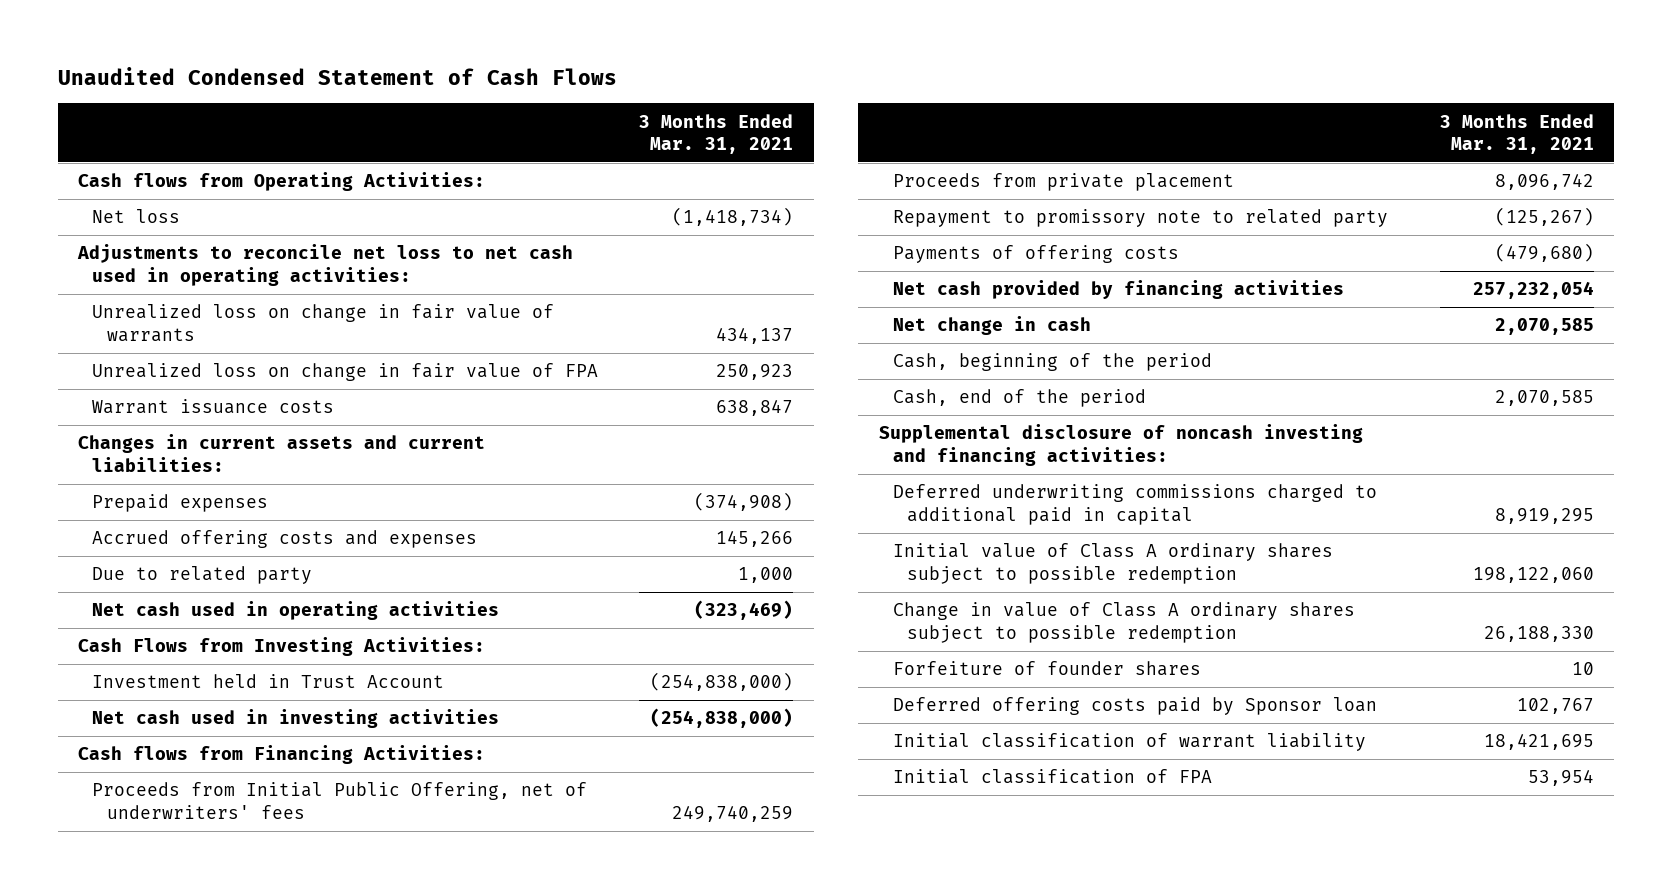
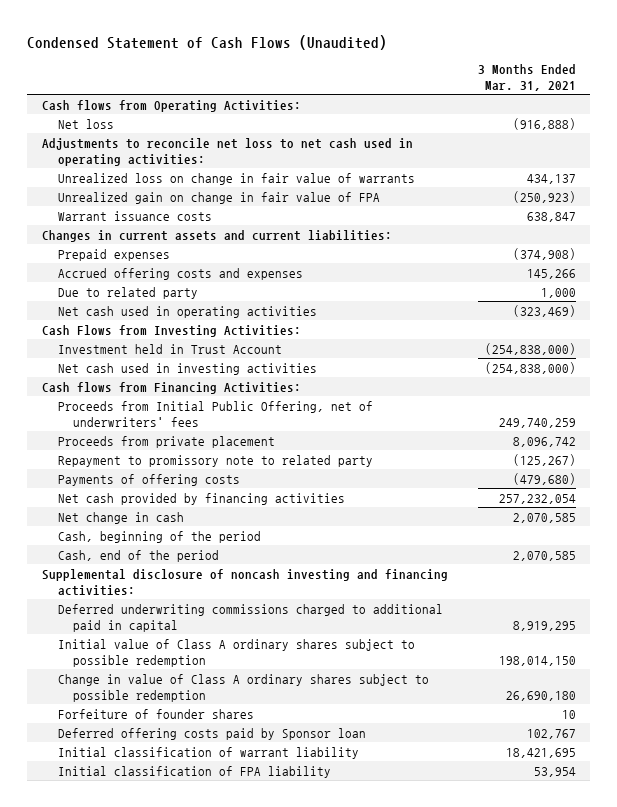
[57,67,617,86] Unaudited Condensed Statement of Cash Flows -> [26,34,387,50] Condensed Statement of Cash Flows (Unaudited)
[672,207,794,227] (1,418,734) -> [512,117,576,130] (916,888)
[92,363,599,382] Unrealized loss on change in fair value of FPA -> [57,191,380,204] Unrealized gain on change in fair value of FPA
[716,364,794,381] 250,923 -> [512,190,576,203] (250,923)
[1472,566,1594,583] 198,122,060 -> [498,655,576,666] 198,014,150
[1483,625,1594,642] 26,188,330 -> [505,690,576,701] 26,690,180
[892,769,1212,785] Initial classification of FPA -> [57,765,331,778] Initial classification of FPA liability

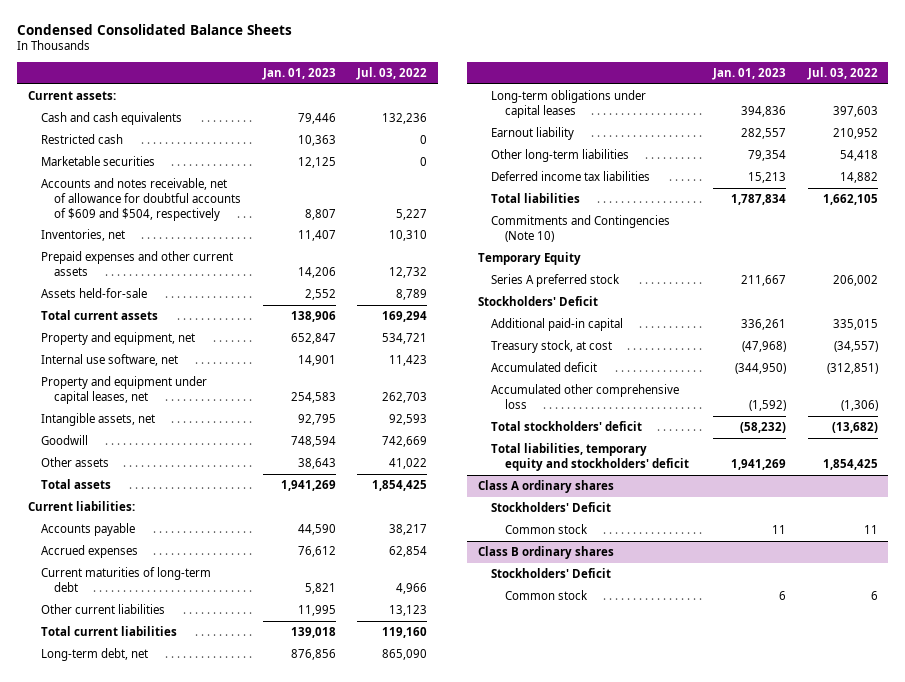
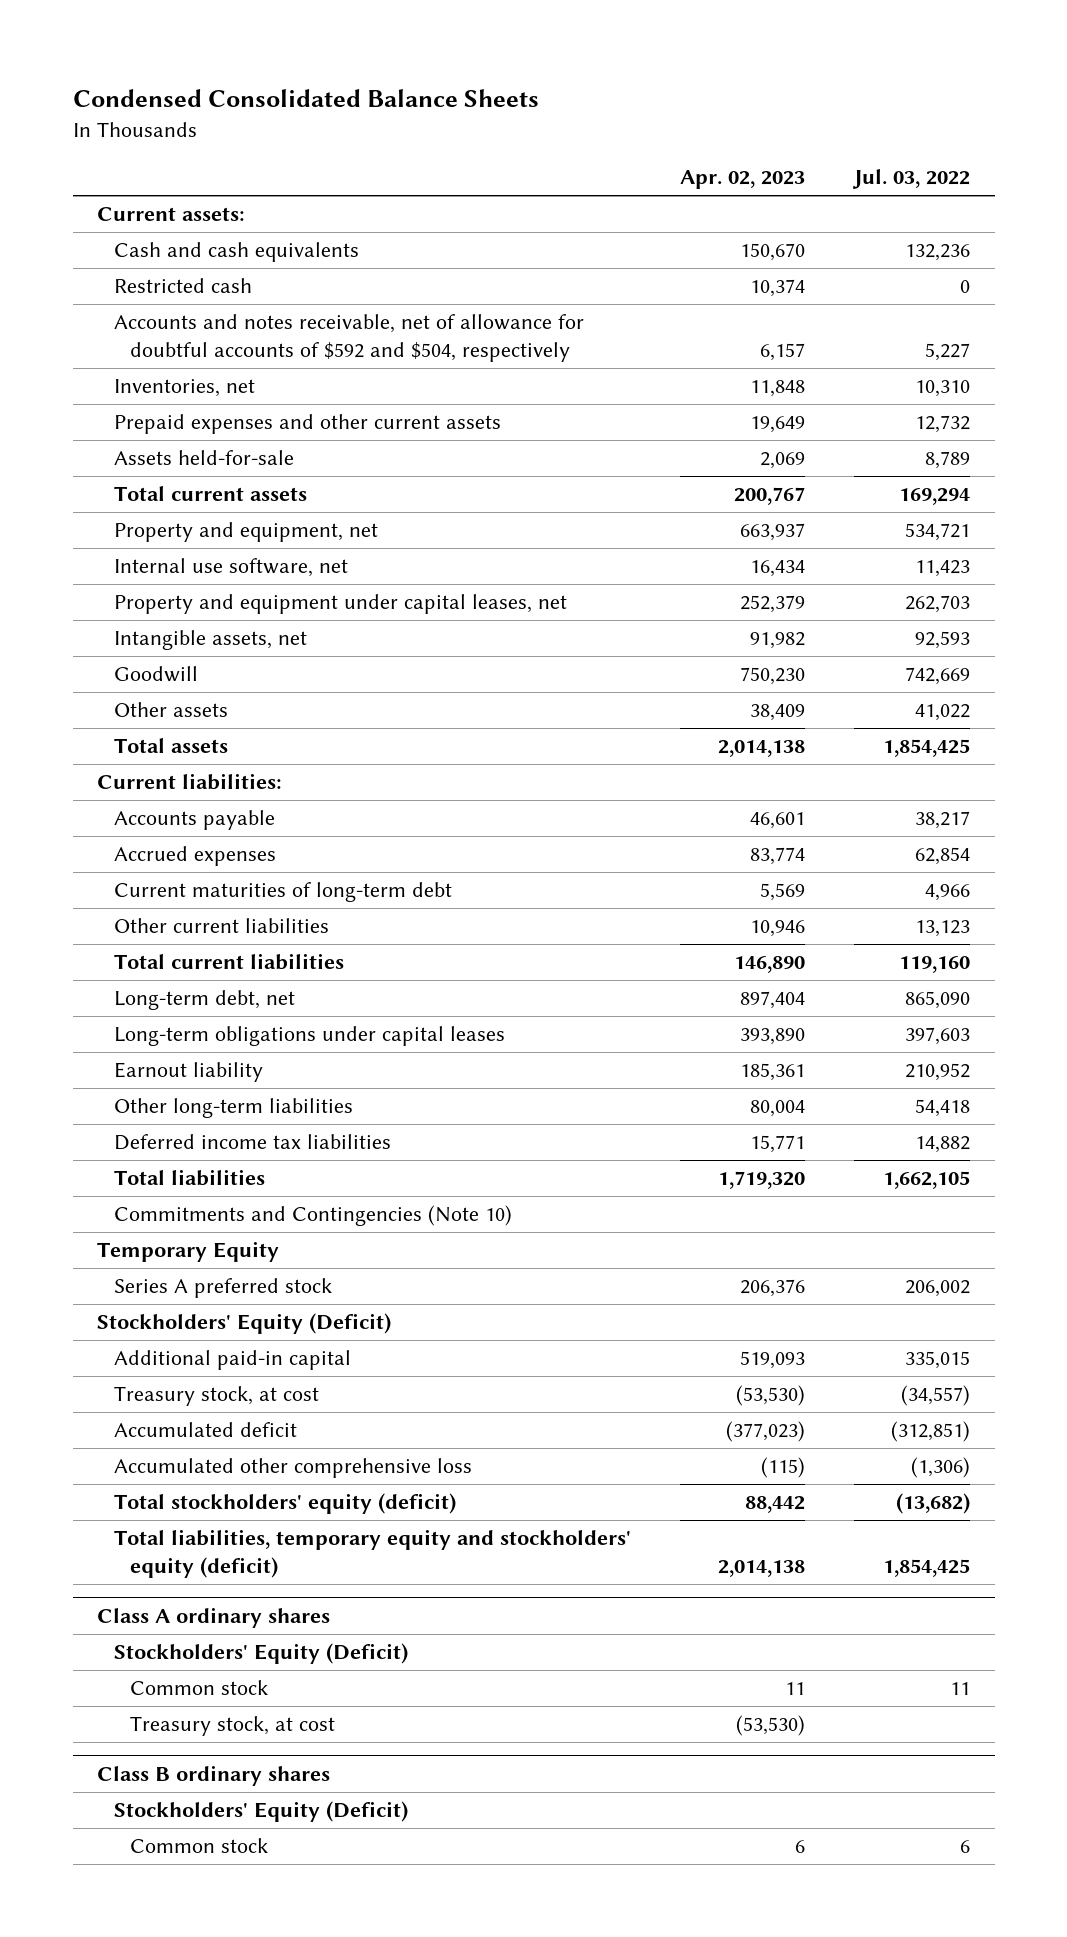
[261,67,336,80] Jan. 01, 2023 -> none
none -> [679,170,805,190] Apr. 02, 2023
[40,156,155,167] Marketable securities -> none
[40,178,242,221] Accounts and notes receivable, net of allowance for doubtful accounts of $609 and $504, respectively -> [113,314,584,363] Accounts and notes receivable, net of allowance for doubtful accounts of $592 and $504, respectively
[477,296,598,307] Stockholders' Deficit -> [97,1313,392,1335] Stockholders' Equity (Deficit)
[491,421,643,432] Total stockholders' deficit -> [113,1493,456,1515] Total stockholders' equity (deficit)
[491,443,689,471] Total liabilities, temporary equity and stockholders' deficit -> [113,1529,631,1579] Total liabilities, temporary equity and stockholders' equity (deficit)
[491,502,612,513] Stockholders' Deficit -> [113,1643,408,1665] Stockholders' Equity (Deficit)
none -> [130,1716,336,1737] Treasury stock, at cost
[491,568,612,579] Stockholders' Deficit -> [113,1801,408,1823] Stockholders' Equity (Deficit)

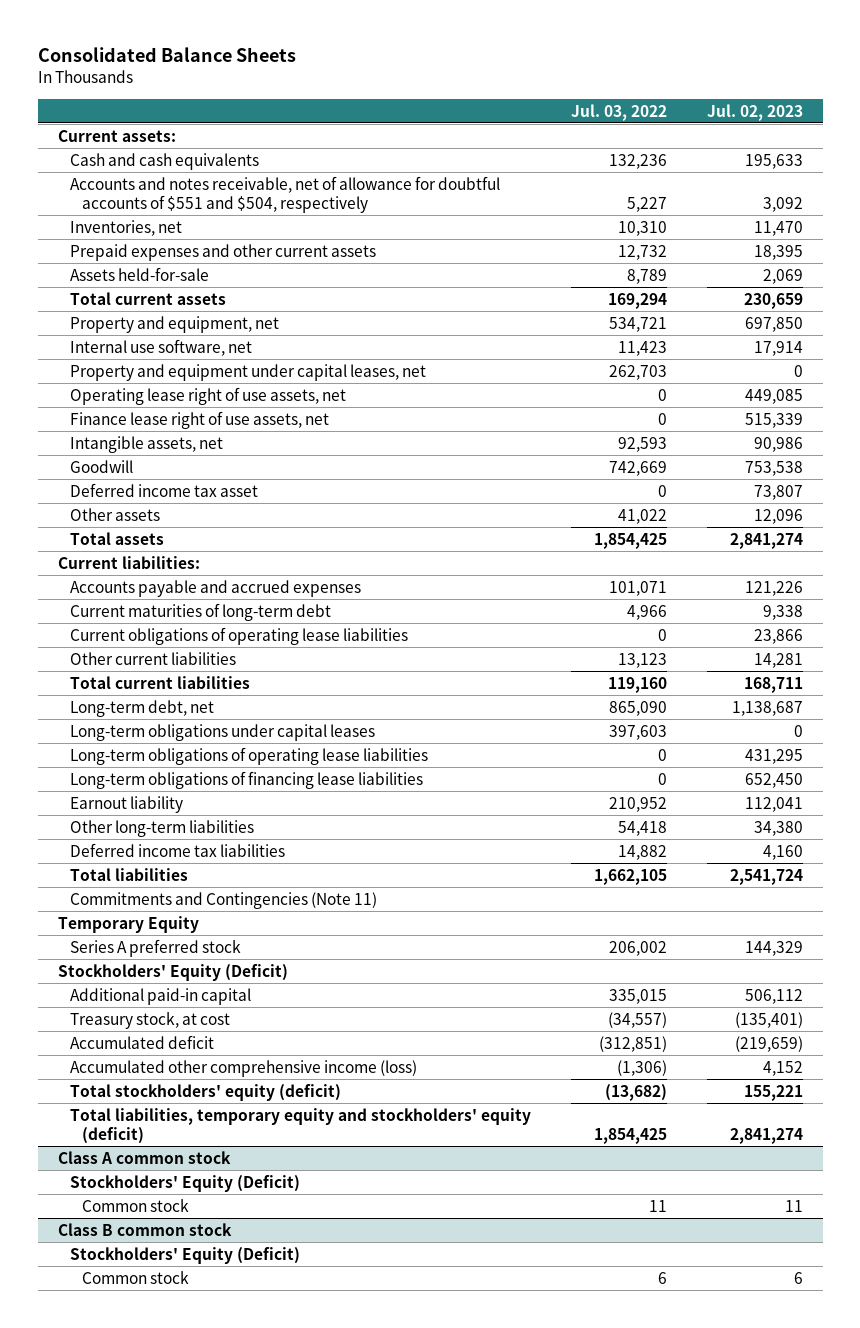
[72,89,539,108] Condensed Consolidated Balance Sheets -> [37,47,296,63] Consolidated Balance Sheets
[679,170,805,190] Apr. 02, 2023 -> none
none -> [706,103,803,121] Jul. 02, 2023
[113,278,252,294] Restricted cash -> none
[113,314,584,363] Accounts and notes receivable, net of allowance for doubtful accounts of $592 and $504, respectively -> [70,175,501,213] Accounts and notes receivable, net of allowance for doubtful accounts of $551 and $504, respectively
none -> [70,386,347,405] Operating lease right of use assets, net
none -> [70,410,330,429] Finance lease right of use assets, net
none -> [70,482,259,497] Deferred income tax asset
[113,810,275,831] Accounts payable -> none
[113,846,276,867] Accrued expenses -> none
none -> [70,579,362,597] Accounts payable and accrued expenses
none -> [70,626,409,645] Current obligations of operating lease liabilities
none -> [70,746,429,765] Long-term obligations of operating lease liabilities
none -> [70,770,424,789] Long-term obligations of financing lease liabilities
[113,1205,512,1227] Commitments and Contingencies (Note 10) -> [70,891,378,909] Commitments and Contingencies (Note 11)
[113,1458,472,1479] Accumulated other comprehensive loss -> [70,1059,418,1077] Accumulated other comprehensive income (loss)
[97,1607,331,1629] Class A ordinary shares -> [57,1150,231,1164] Class A common stock
[130,1716,336,1737] Treasury stock, at cost -> none
[97,1765,331,1787] Class B ordinary shares -> [57,1222,232,1236] Class B common stock

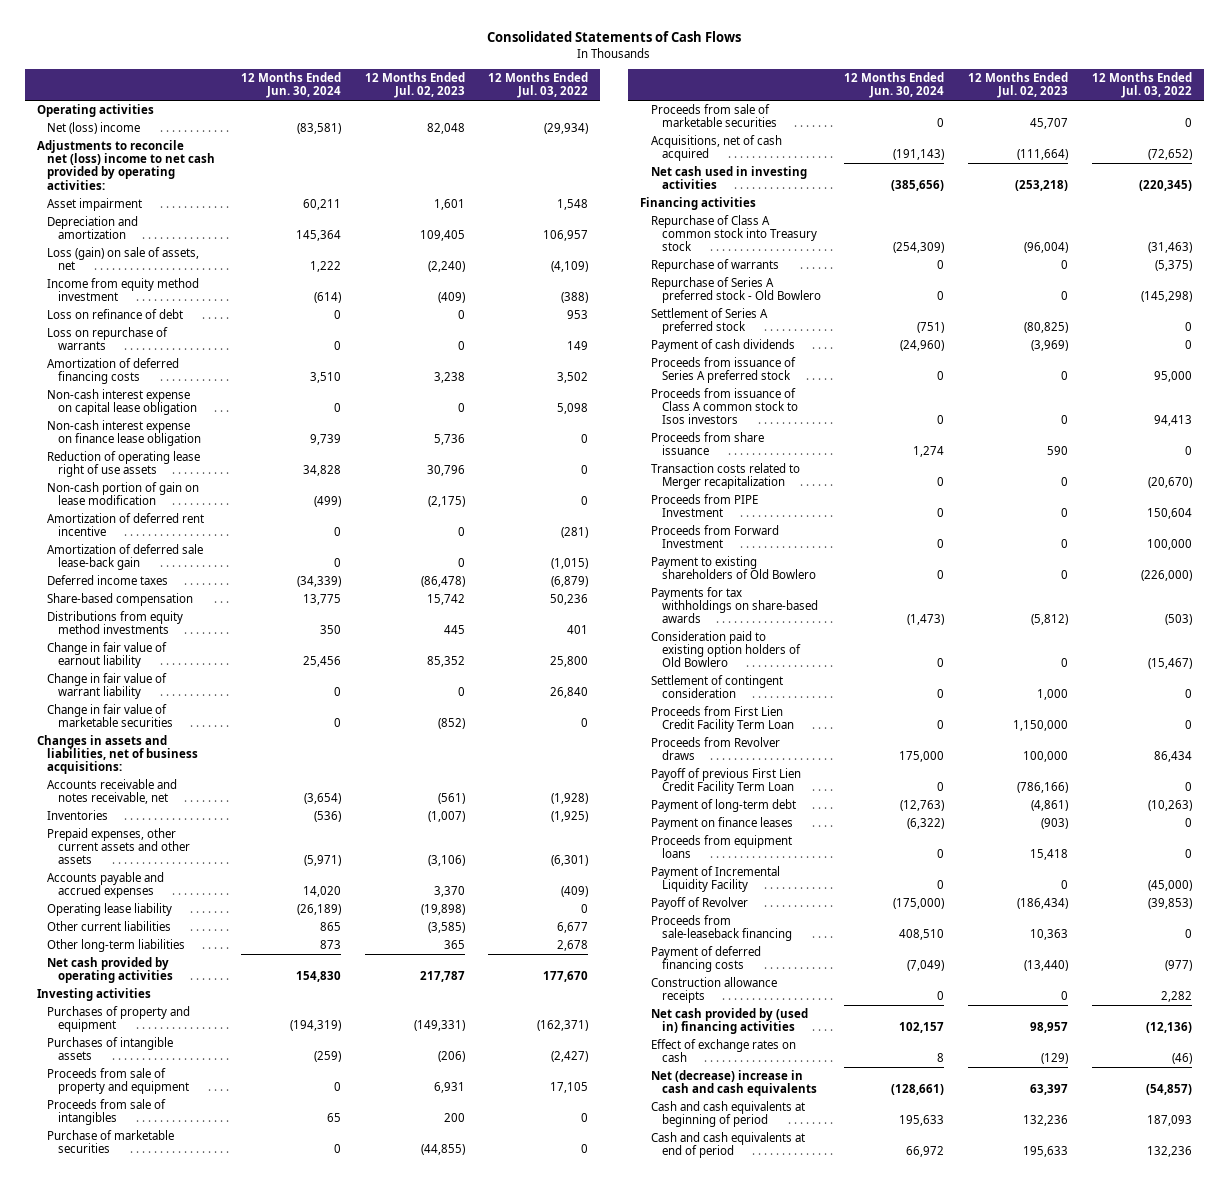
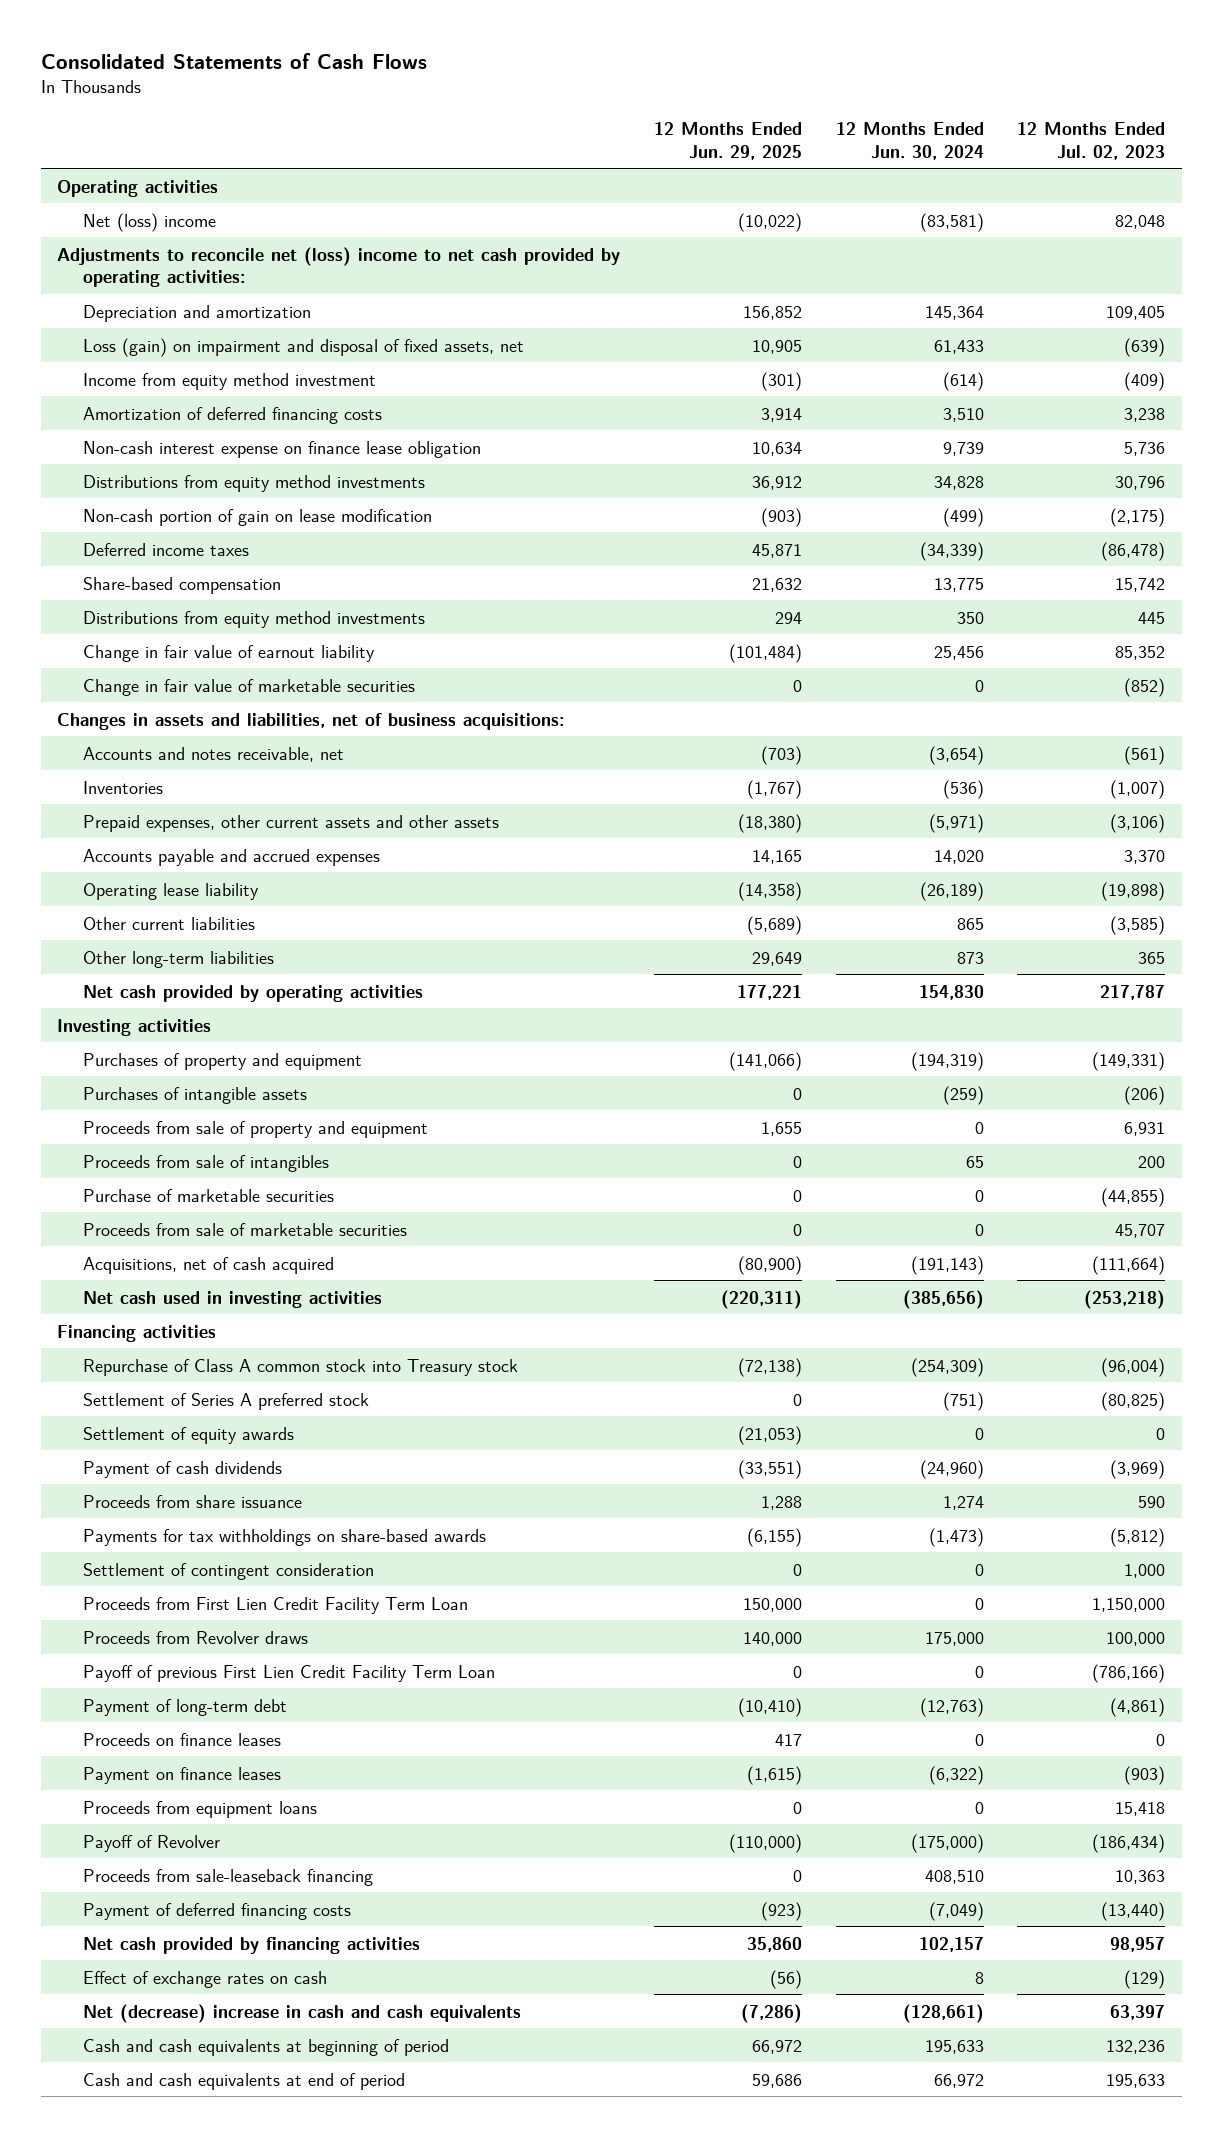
[488,72,589,99] 12 Months Ended Jul. 03, 2022 -> none
none -> [654,121,803,160] 12 Months Ended Jun. 29, 2025
[47,198,143,212] Asset impairment -> none
[47,247,200,271] Loss (gain) on sale of assets, net -> [83,337,525,357] Loss (gain) on impairment and disposal of fixed assets, net
[309,261,341,273] 1,222 -> [933,339,984,354] 61,433
[427,261,465,273] (2,240) -> [1124,337,1166,357] (639)
[47,309,184,320] Loss on refinance of debt -> none
[47,327,169,351] Loss on repurchase of warrants -> none
[47,389,198,416] Non-cash interest expense on capital lease obligation -> none
[47,451,201,478] Reduction of operating lease right of use assets -> [83,474,426,492] Distributions from equity method investments
[47,513,205,537] Amortization of deferred rent incentive -> none
[47,544,204,571] Amortization of deferred sale lease-back gain -> none
[47,673,168,700] Change in fair value of warrant liability -> none
[47,779,178,805] Accounts receivable and notes receivable, net -> [83,746,345,762] Accounts and notes receivable, net
[650,259,779,273] Repurchase of warrants -> none
[650,277,821,304] Repurchase of Series A preferred stock - Old Bowlero -> none
none -> [83,1426,295,1444] Settlement of equity awards
[650,357,796,384] Proceeds from issuance of Series A preferred stock -> none
[650,388,798,425] Proceeds from issuance of Class A common stock to Isos investors -> none
[650,463,800,490] Transaction costs related to Merger recapitalization -> none
[650,494,758,518] Proceeds from PIPE Investment -> none
[650,525,779,549] Proceeds from Forward Investment -> none
[650,556,816,580] Payment to existing shareholders of Old Bowlero -> none
[650,631,801,668] Consideration paid to existing option holders of Old Bowlero -> none
none -> [83,1732,282,1746] Proceeds on finance leases
[650,866,780,893] Payment of Incremental Liquidity Facility -> none
[650,977,777,1004] Construction allowance receipts -> none
[650,1008,808,1035] Net cash provided by (used in) financing activities -> [83,1936,421,1954] Net cash provided by financing activities

